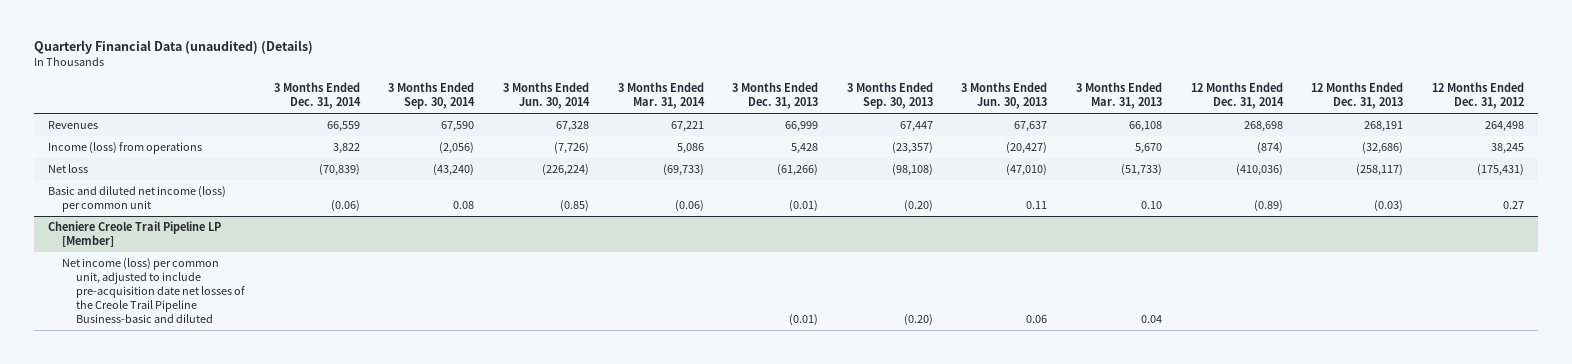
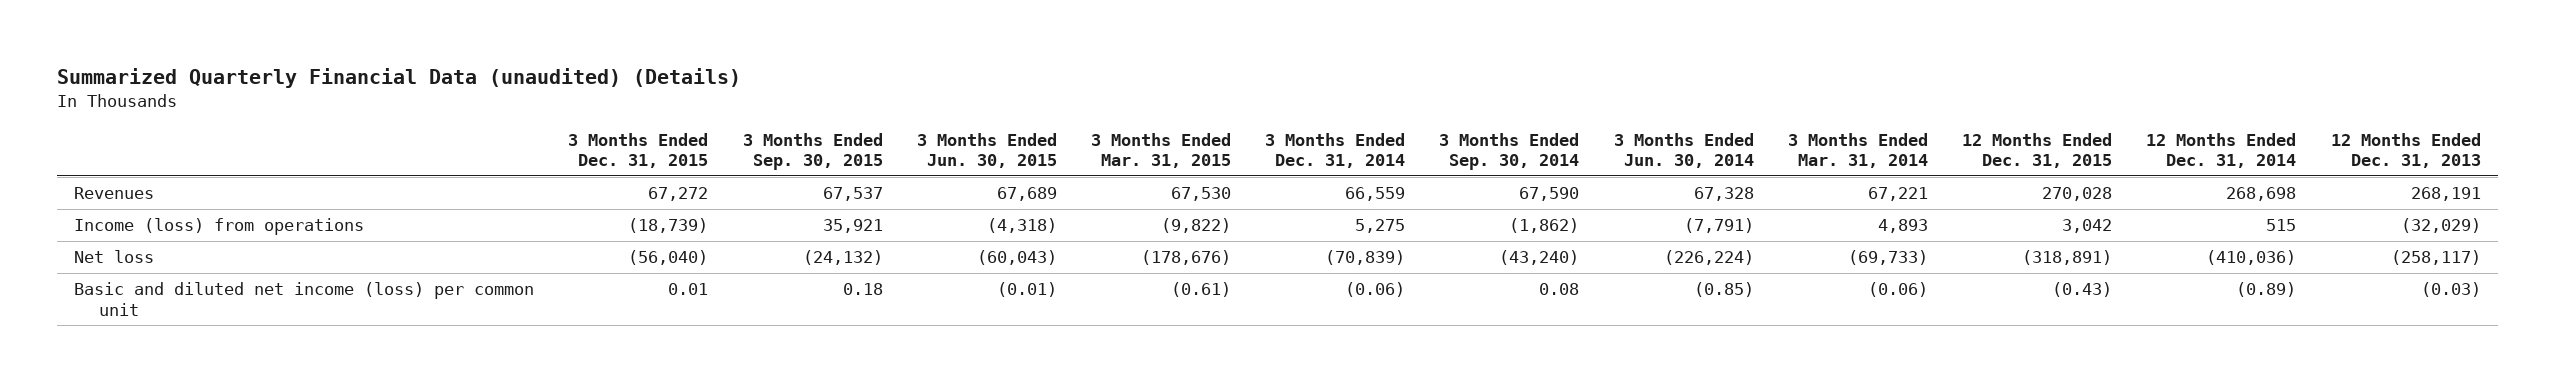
[34,40,314,55] Quarterly Financial Data (unaudited) (Details) -> [57,67,742,88] Summarized Quarterly Financial Data (unaudited) (Details)
[732,82,819,110] 3 Months Ended Dec. 31, 2013 -> none
[846,82,933,110] 3 Months Ended Sep. 30, 2013 -> none
[961,82,1048,110] 3 Months Ended Jun. 30, 2013 -> none
[1075,82,1162,110] 3 Months Ended Mar. 31, 2013 -> none
[1431,82,1524,110] 12 Months Ended Dec. 31, 2012 -> none
none -> [568,132,709,169] 3 Months Ended Dec. 31, 2015
none -> [742,132,883,171] 3 Months Ended Sep. 30, 2015
none -> [916,132,1057,169] 3 Months Ended Jun. 30, 2015
none -> [1091,132,1232,169] 3 Months Ended Mar. 31, 2015
none -> [1962,132,2113,169] 12 Months Ended Dec. 31, 2015
[332,143,360,155] 3,822 -> [1355,219,1406,234] 5,275
[439,142,475,155] (2,056) -> [1509,218,1580,234] (1,862)
[553,142,589,155] (7,726) -> [1683,218,1754,234] (7,791)
[676,143,704,155] 5,086 -> [1877,219,1928,234] 4,893
[1256,142,1283,155] (874) -> [2266,219,2297,232] 515
[1362,142,1404,155] (32,686) -> [2400,218,2481,234] (32,029)
[48,221,222,248] Cheniere Creole Trail Pipeline LP [Member] -> none
[62,258,246,323] Net income (loss) per common unit, adjusted to include pre-acquisition date net losses of the Creole Trail Pipeline Business-basic and diluted -> none

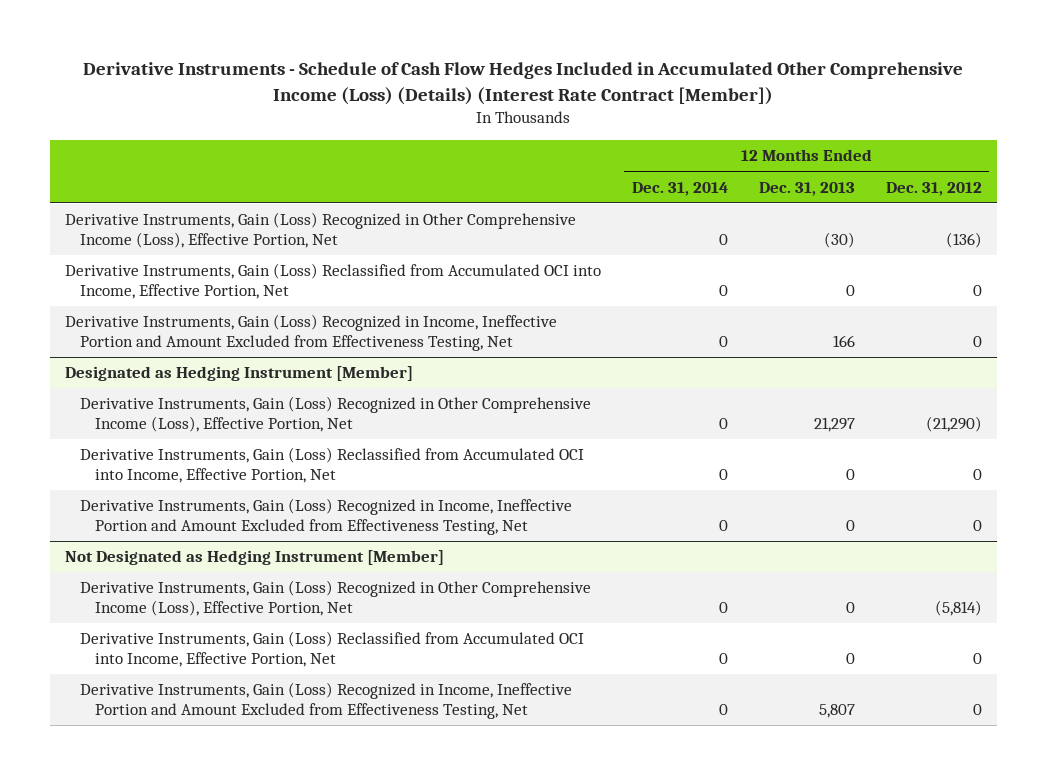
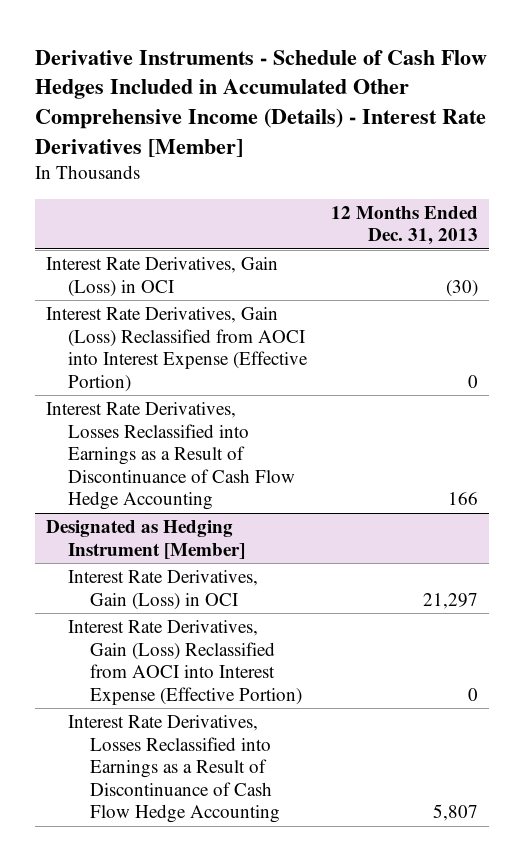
[83,62,964,106] Derivative Instruments - Schedule of Cash Flow Hedges Included in Accumulated Other Comprehensive Income (Loss) (Details) (Interest Rate Contract [Member]) -> [34,49,487,157] Derivative Instruments - Schedule of Cash Flow Hedges Included in Accumulated Other Comprehensive Income (Details) - Interest Rate Derivatives [Member]
[631,181,728,196] Dec. 31, 2014 -> none
[885,181,982,196] Dec. 31, 2012 -> none
[65,212,577,248] Derivative Instruments, Gain (Loss) Recognized in Other Comprehensive Income (Loss), Effective Portion, Net -> [46,257,279,297] Interest Rate Derivatives, Gain (Loss) in OCI
[65,263,602,299] Derivative Instruments, Gain (Loss) Reclassified from Accumulated OCI into Income, Effective Portion, Net -> [46,307,309,392] Interest Rate Derivatives, Gain (Loss) Reclassified from AOCI into Interest Expense (Effective Portion)
[65,314,558,351] Derivative Instruments, Gain (Loss) Recognized in Income, Ineffective Portion and Amount Excluded from Effectiveness Testing, Net -> [46,402,296,510] Interest Rate Derivatives, Losses Reclassified into Earnings as a Result of Discontinuance of Cash Flow Hedge Accounting
[80,498,573,535] Derivative Instruments, Gain (Loss) Recognized in Income, Ineffective Portion and Amount Excluded from Effectiveness Testing, Net -> none
[65,550,445,566] Not Designated as Hedging Instrument [Member] -> none
[80,580,592,616] Derivative Instruments, Gain (Loss) Recognized in Other Comprehensive Income (Loss), Effective Portion, Net -> none
[80,631,585,667] Derivative Instruments, Gain (Loss) Reclassified from Accumulated OCI into Income, Effective Portion, Net -> none
[80,396,592,432] Derivative Instruments, Gain (Loss) Recognized in Other Comprehensive Income (Loss), Effective Portion, Net -> [68,570,259,610] Interest Rate Derivatives, Gain (Loss) in OCI
[80,447,585,483] Derivative Instruments, Gain (Loss) Reclassified from Accumulated OCI into Income, Effective Portion, Net -> [68,620,303,705] Interest Rate Derivatives, Gain (Loss) Reclassified from AOCI into Interest Expense (Effective Portion)
[80,682,573,719] Derivative Instruments, Gain (Loss) Recognized in Income, Ineffective Portion and Amount Excluded from Effectiveness Testing, Net -> [68,715,281,823] Interest Rate Derivatives, Losses Reclassified into Earnings as a Result of Discontinuance of Cash Flow Hedge Accounting

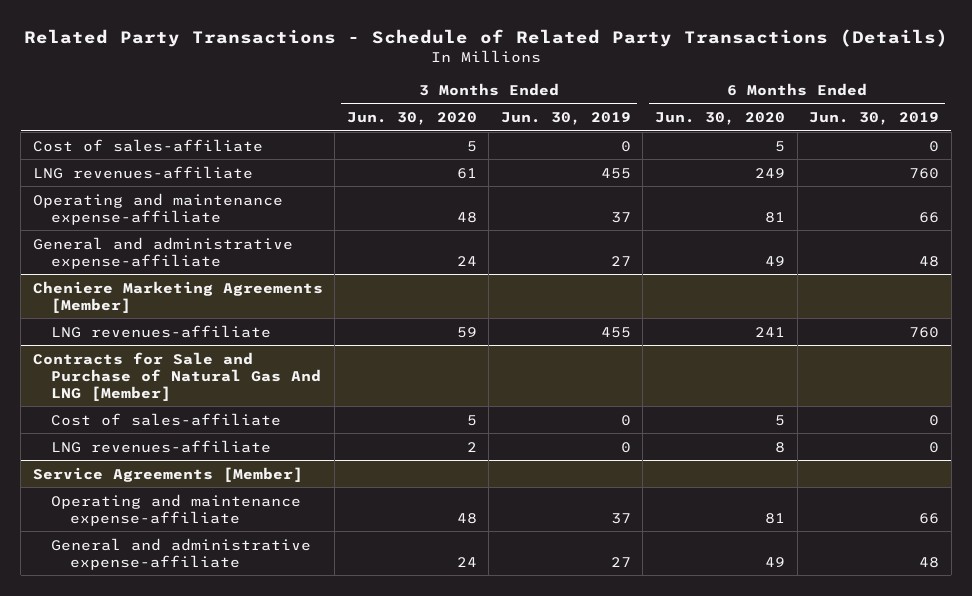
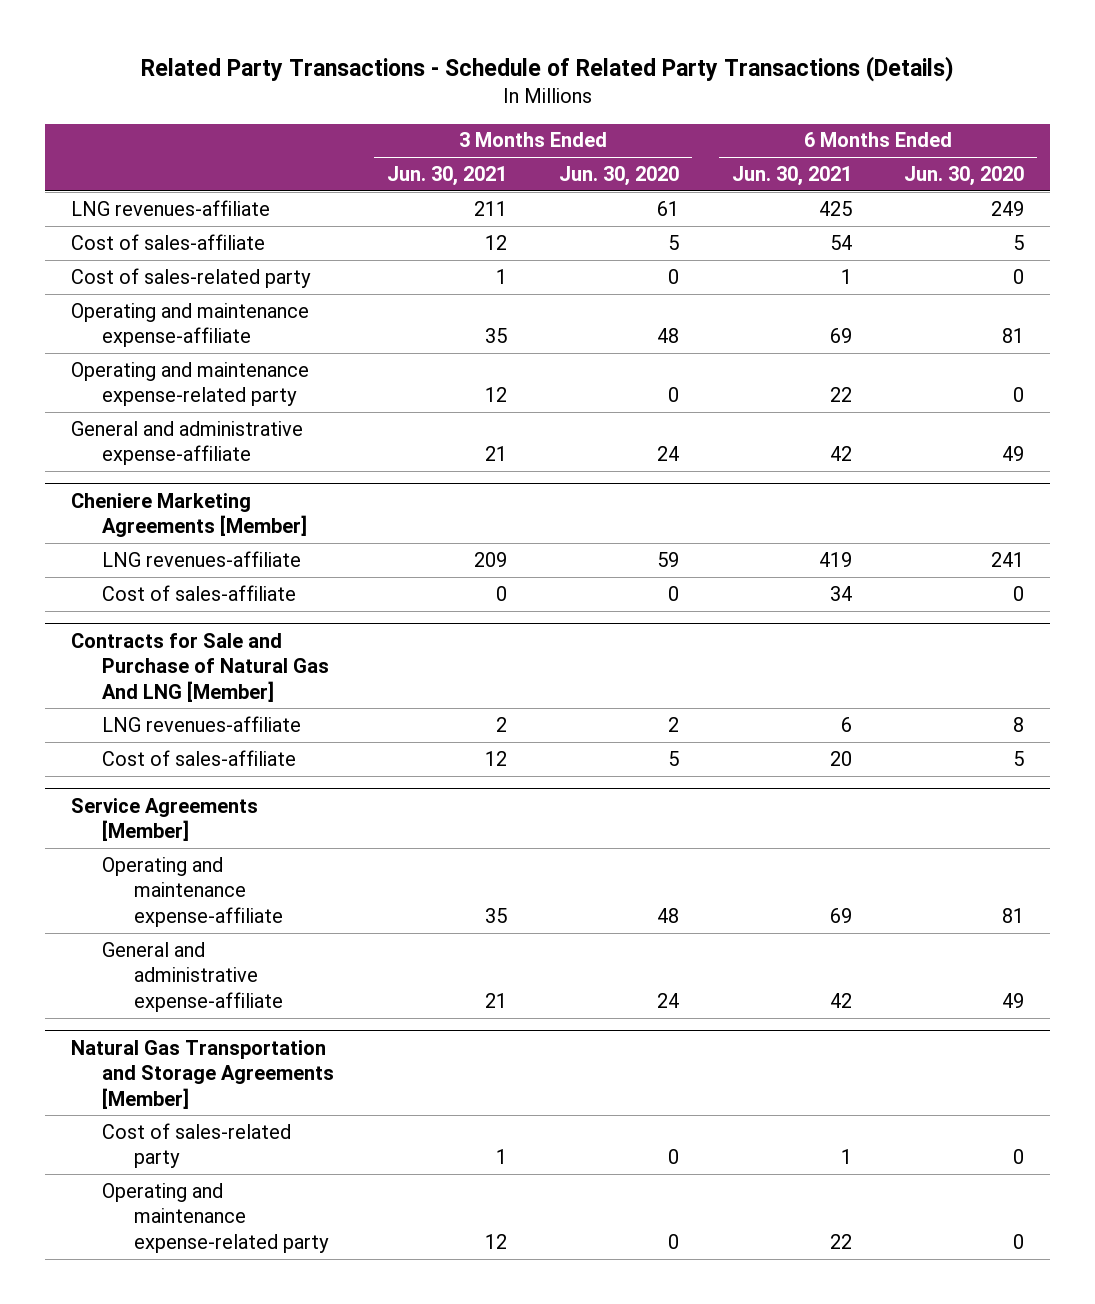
[500,111,631,125] Jun. 30, 2019 -> none
[809,111,940,125] Jun. 30, 2019 -> none
none -> [386,165,507,186] Jun. 30, 2021
none -> [731,165,852,186] Jun. 30, 2021
[32,138,263,152] Cost of sales-affiliate -> [71,233,266,250] Cost of sales-affiliate
none -> [71,267,312,288] Cost of sales-related party
none -> [71,361,310,407] Operating and maintenance expense-related party
none -> [102,584,297,601] Cost of sales-affiliate
[51,412,282,426] Cost of sales-affiliate -> [102,749,297,766] Cost of sales-affiliate
none -> [71,1039,335,1109] Natural Gas Transportation and Storage Agreements [Member]
none -> [102,1122,292,1169] Cost of sales-related party
none -> [102,1182,329,1253] Operating and maintenance expense-related party

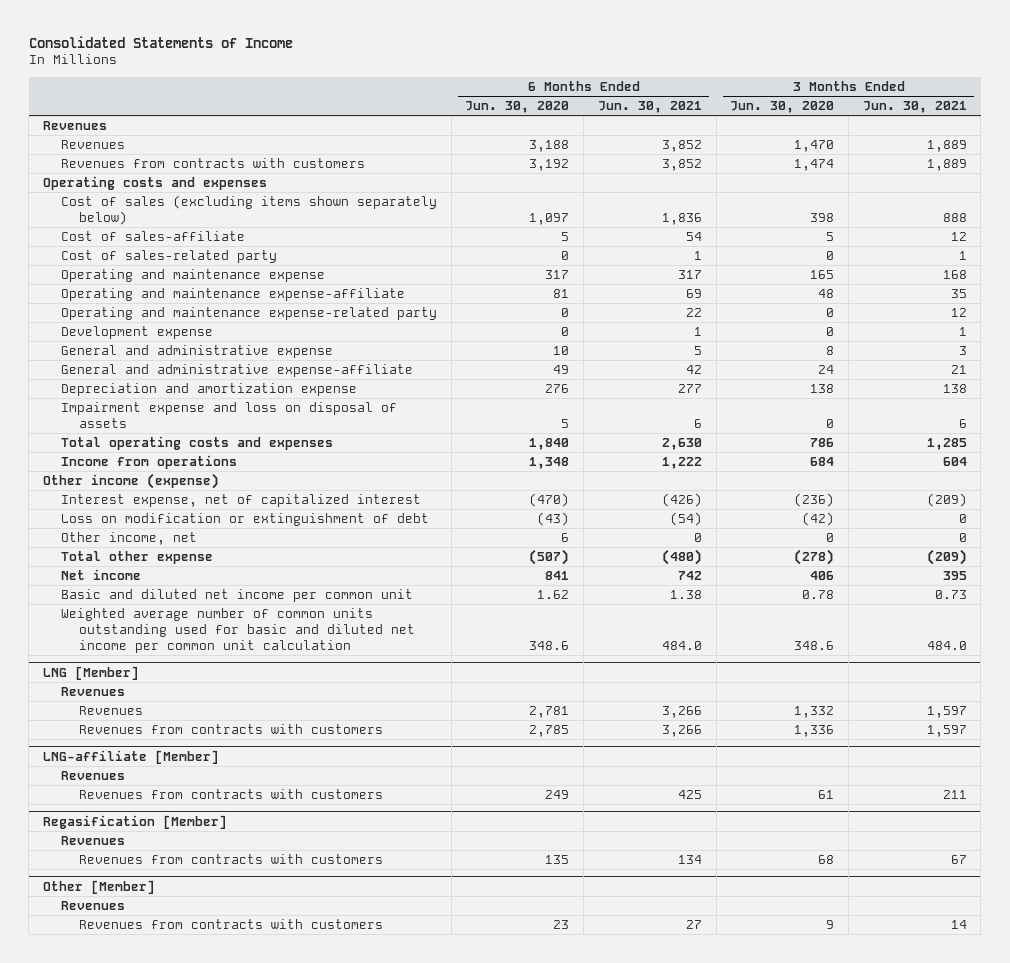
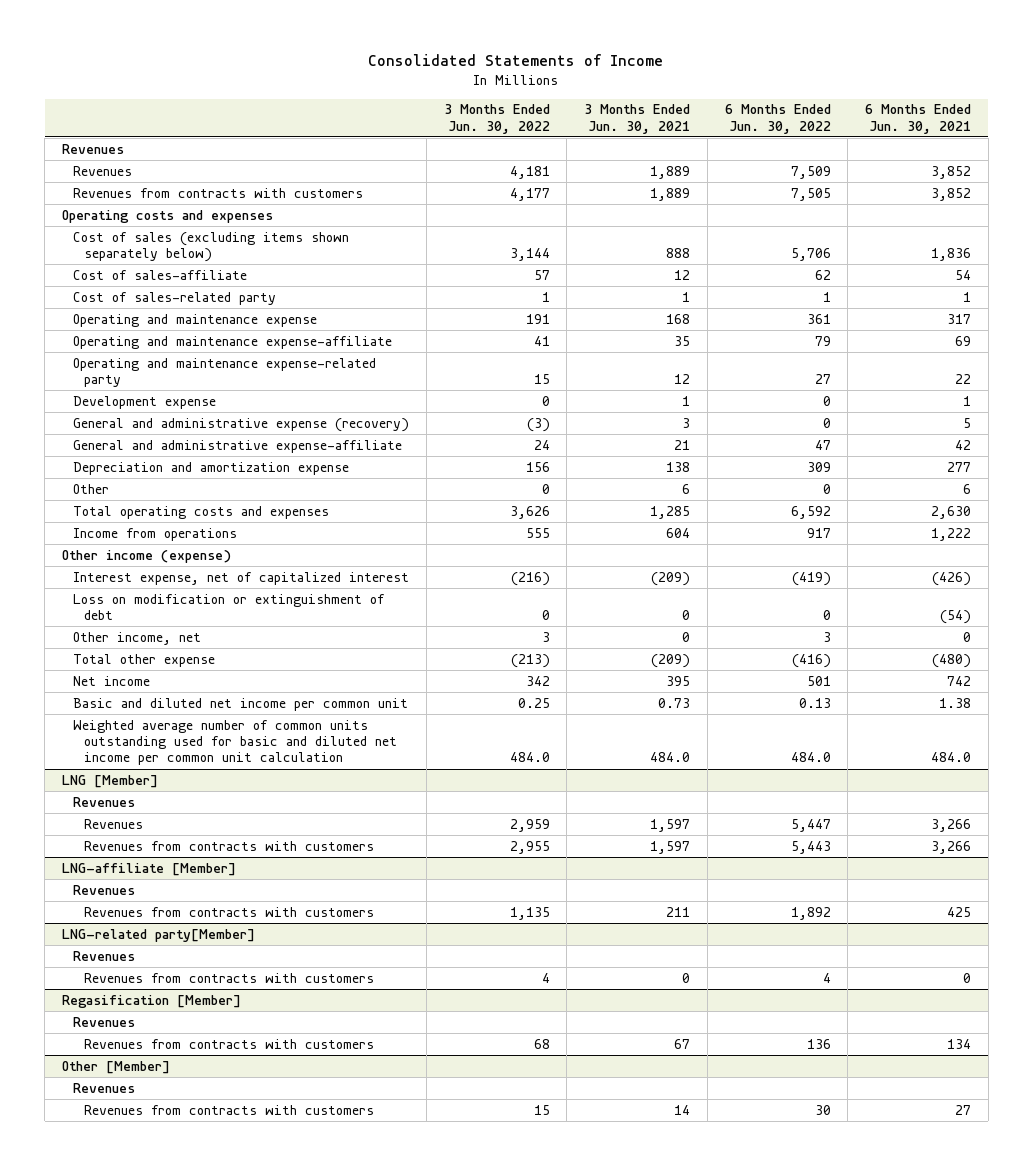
[465,101,570,114] Jun. 30, 2020 -> none
[730,101,835,114] Jun. 30, 2020 -> none
none -> [443,104,550,134] 3 Months Ended Jun. 30, 2022
none -> [724,104,831,134] 6 Months Ended Jun. 30, 2022
[60,345,333,359] General and administrative expense -> [73,417,410,432] General and administrative expense (recovery)
[60,402,397,428] Impairment expense and loss on disposal of assets -> none
none -> [73,483,110,494] Other
none -> [61,928,255,942] LNG-related party[Member]
none -> [73,950,136,961] Revenues
none -> [84,972,375,983] Revenues from contracts with customers

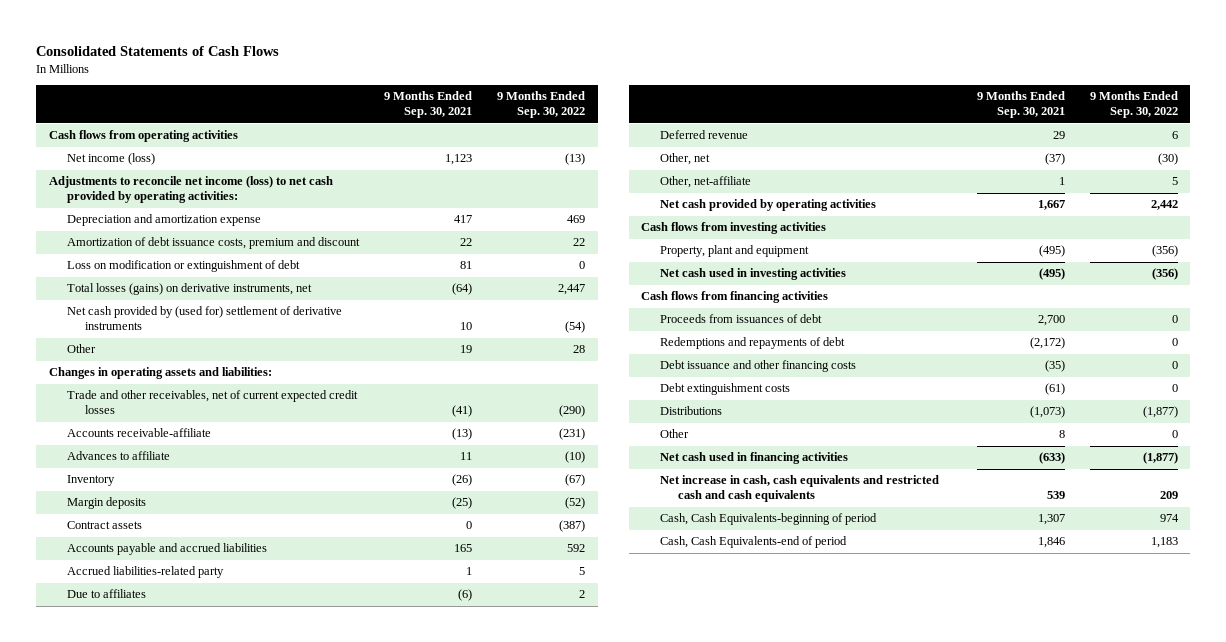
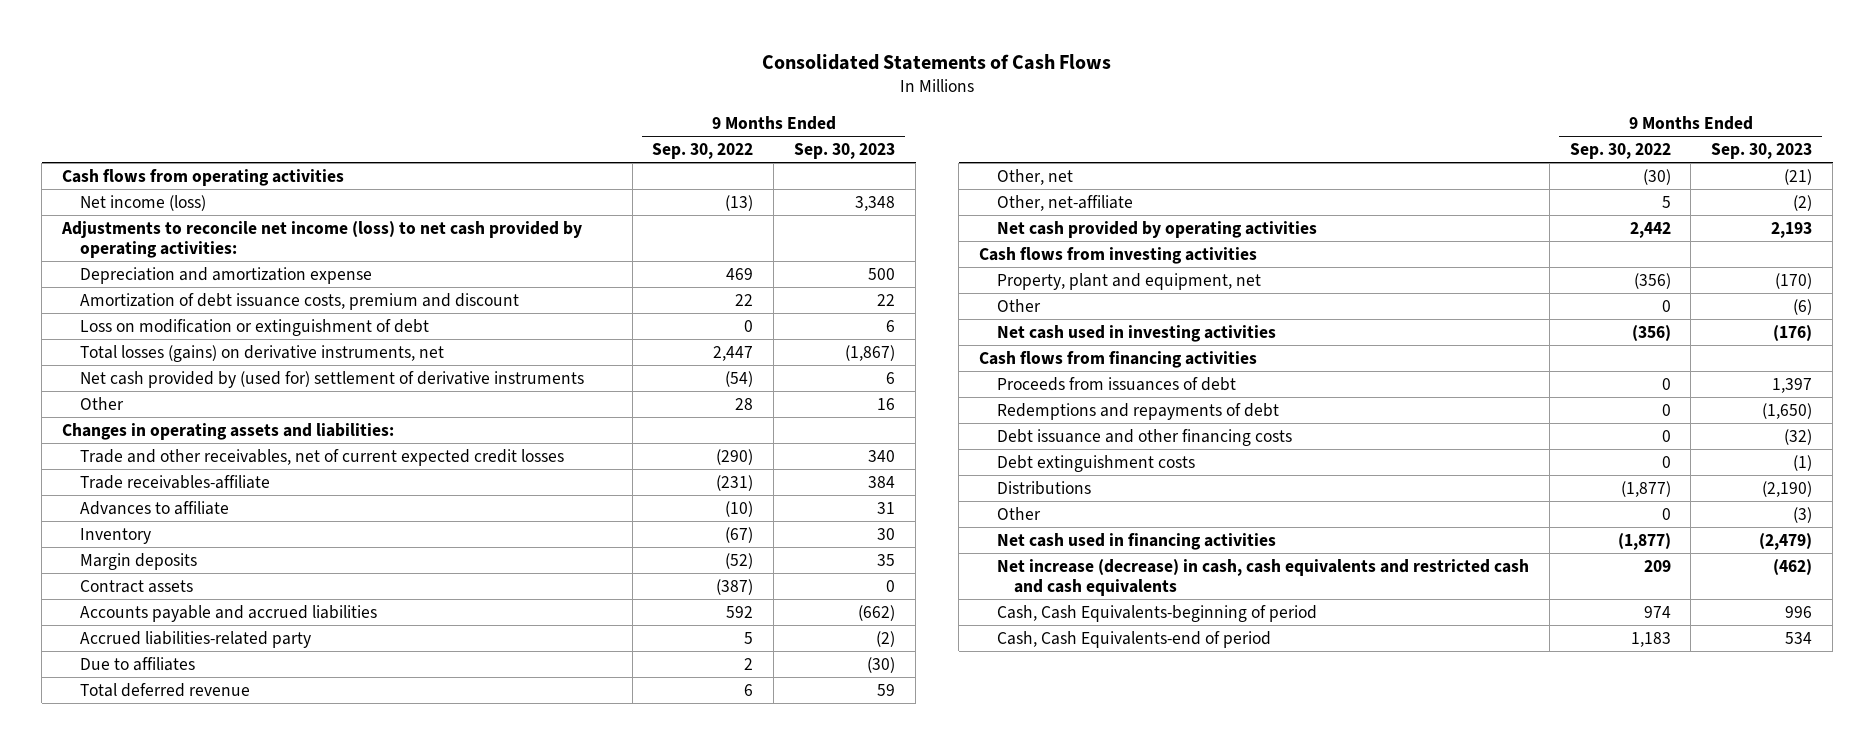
[383,91,472,119] 9 Months Ended Sep. 30, 2021 -> none
none -> [794,143,896,160] Sep. 30, 2023
[66,428,211,438] Accounts receivable-affiliate -> [79,474,270,489] Trade receivables-affiliate
[659,130,748,140] Deferred revenue -> [79,682,250,697] Total deferred revenue
[659,245,809,258] Property, plant and equipment -> [996,272,1261,290] Property, plant and equipment, net
none -> [996,298,1041,312] Other
[659,475,939,503] Net increase in cash, cash equivalents and restricted cash and cash equivalents -> [996,558,1529,596] Net increase (decrease) in cash, cash equivalents and restricted cash and cash equivalents

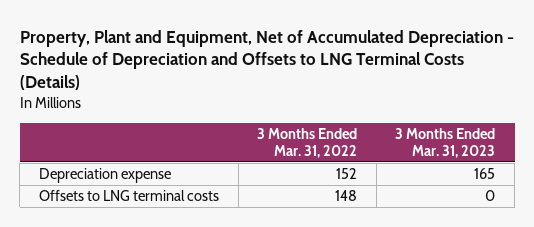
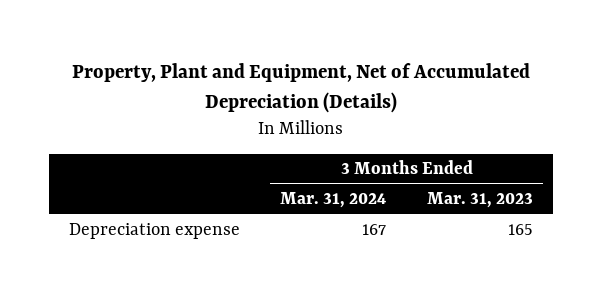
[19,29,514,91] Property, Plant and Equipment, Net of Accumulated Depreciation - Schedule of Depreciation and Offsets to LNG Terminal Costs (Details) -> [71,63,530,114] Property, Plant and Equipment, Net of Accumulated Depreciation (Details)
[257,127,358,158] 3 Months Ended Mar. 31, 2022 -> none
none -> [280,192,387,209] Mar. 31, 2024
[38,190,219,202] Offsets to LNG terminal costs -> none

